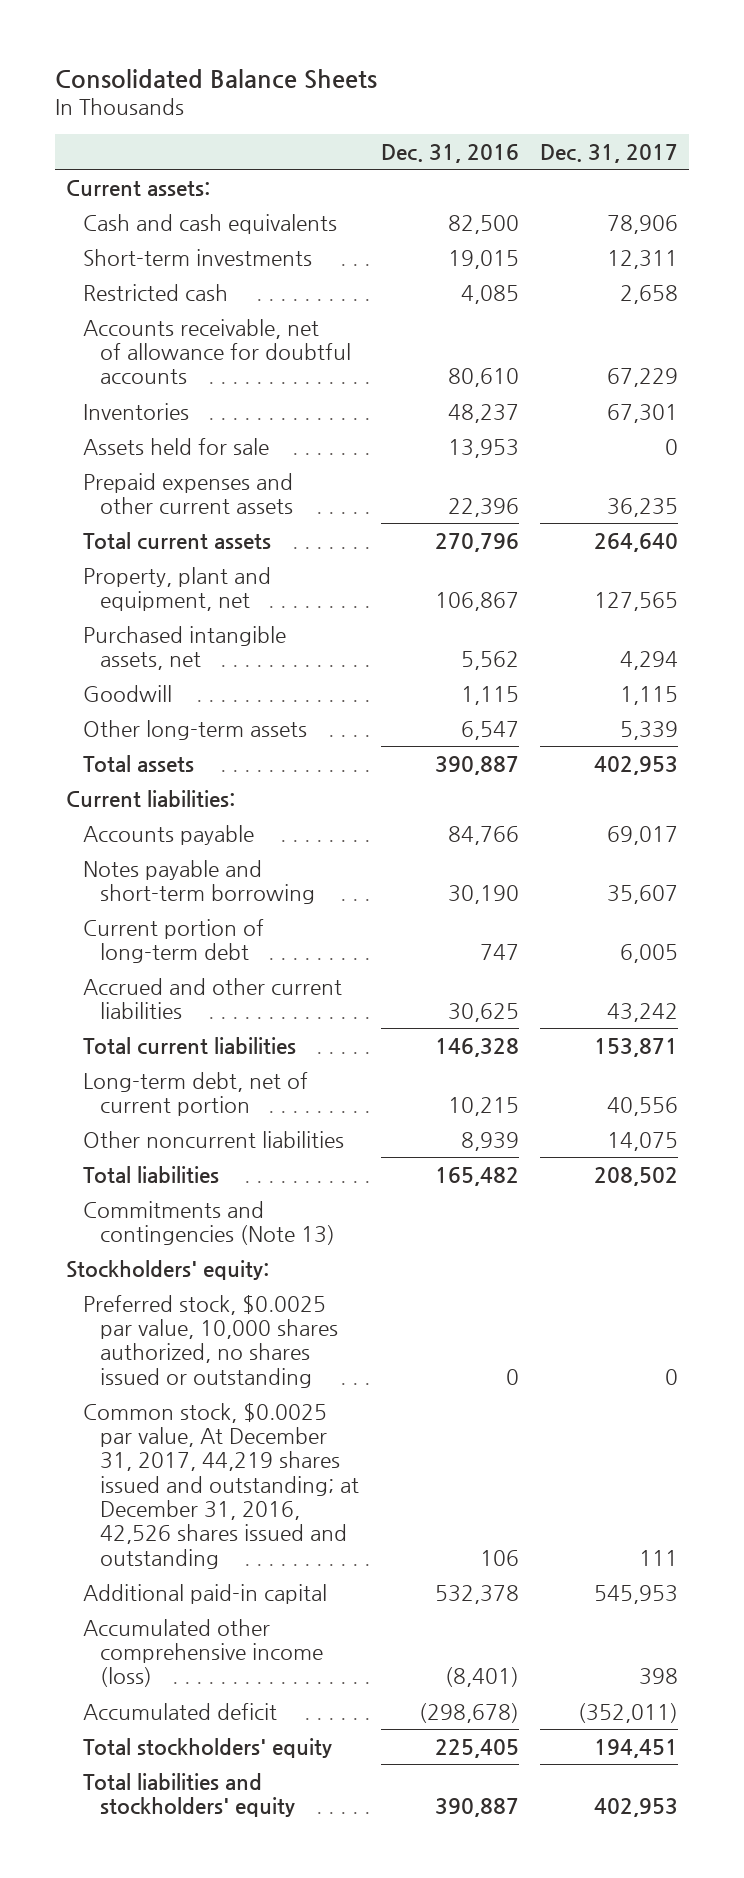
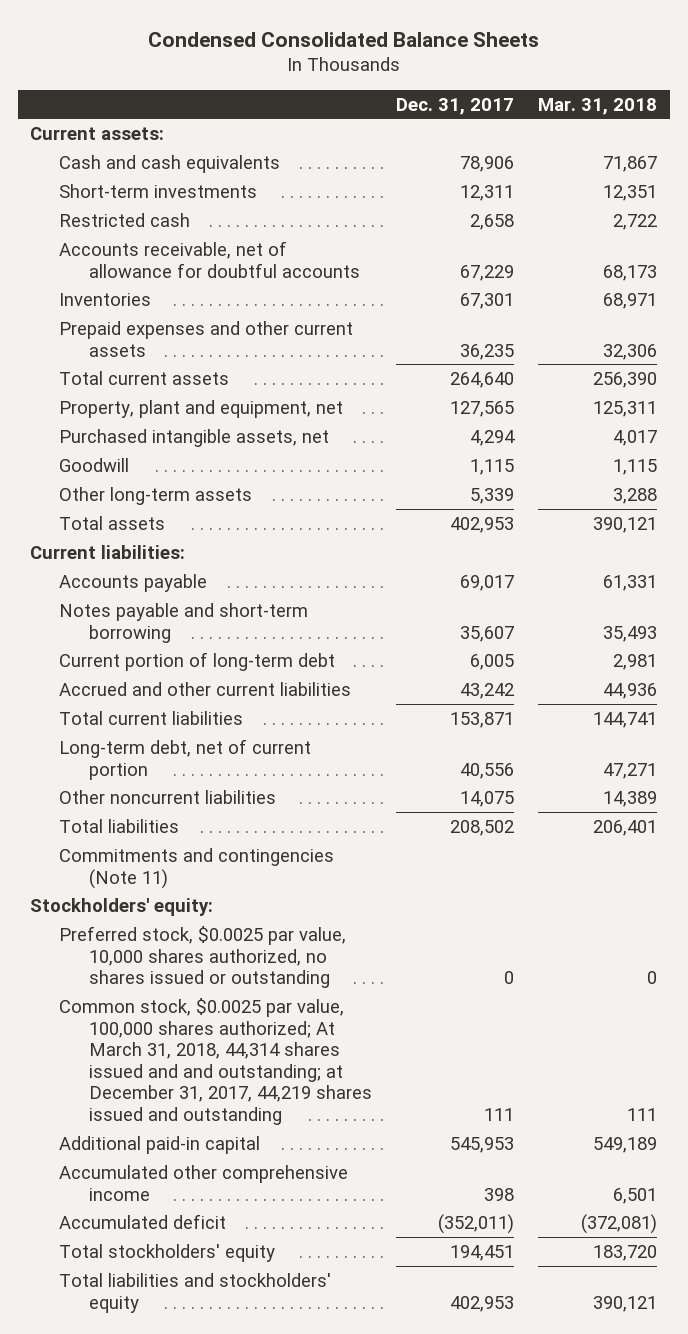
[55,68,378,89] Consolidated Balance Sheets -> [147,31,539,47] Condensed Consolidated Balance Sheets
[380,143,519,163] Dec. 31, 2016 -> none
none -> [538,97,658,115] Mar. 31, 2018
[82,437,269,455] Assets held for sale -> none
[82,1200,335,1245] Commitments and contingencies (Note 13) -> [59,847,335,889] Commitments and contingencies (Note 11)
[82,1402,359,1569] Common stock, $0.0025 par value, At December 31, 2017, 44,219 shares issued and outstanding; at December 31, 2016, 42,526 shares issued and outstanding -> [59,997,372,1126] Common stock, $0.0025 par value, 100,000 shares authorized; At March 31, 2018, 44,314 shares issued and and outstanding; at December 31, 2017, 44,219 shares issued and outstanding
[82,1618,323,1688] Accumulated other comprehensive income (loss) -> [59,1164,349,1201] Accumulated other comprehensive income

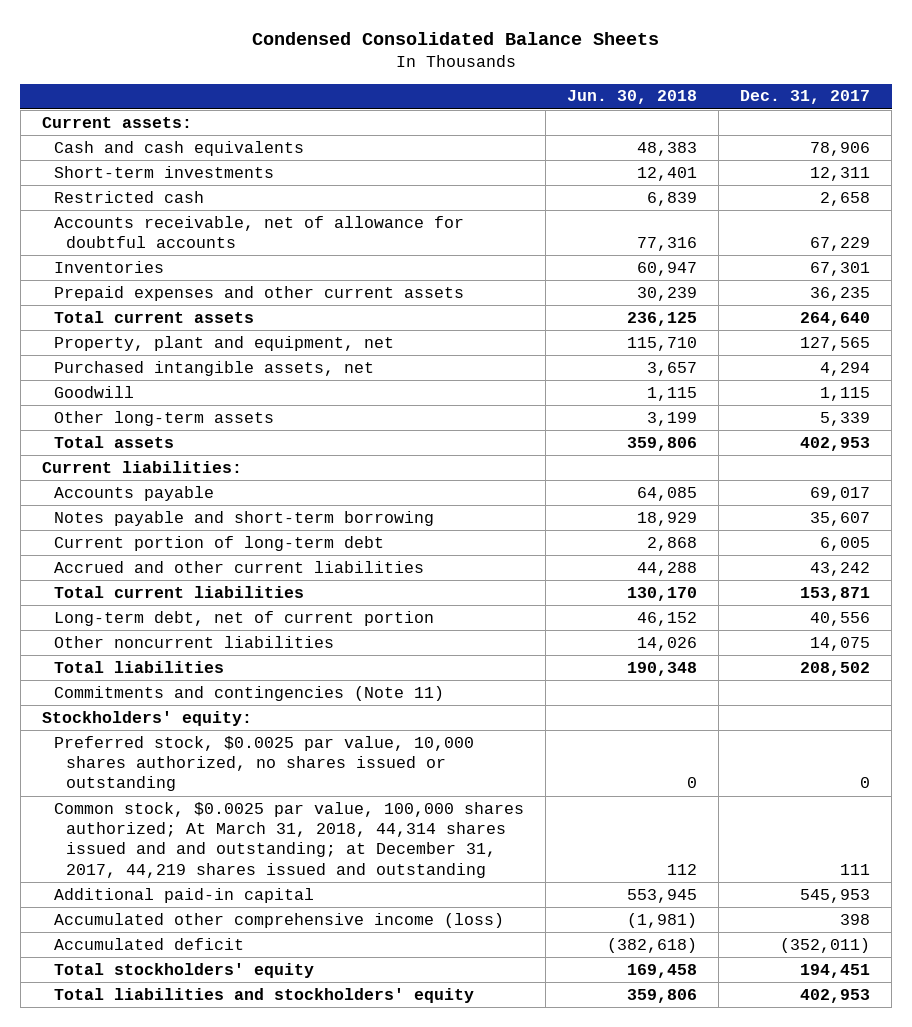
[538,97,658,115] Mar. 31, 2018 -> none
none -> [567,90,698,105] Jun. 30, 2018
[59,1164,349,1201] Accumulated other comprehensive income -> [53,912,504,928] Accumulated other comprehensive income (loss)

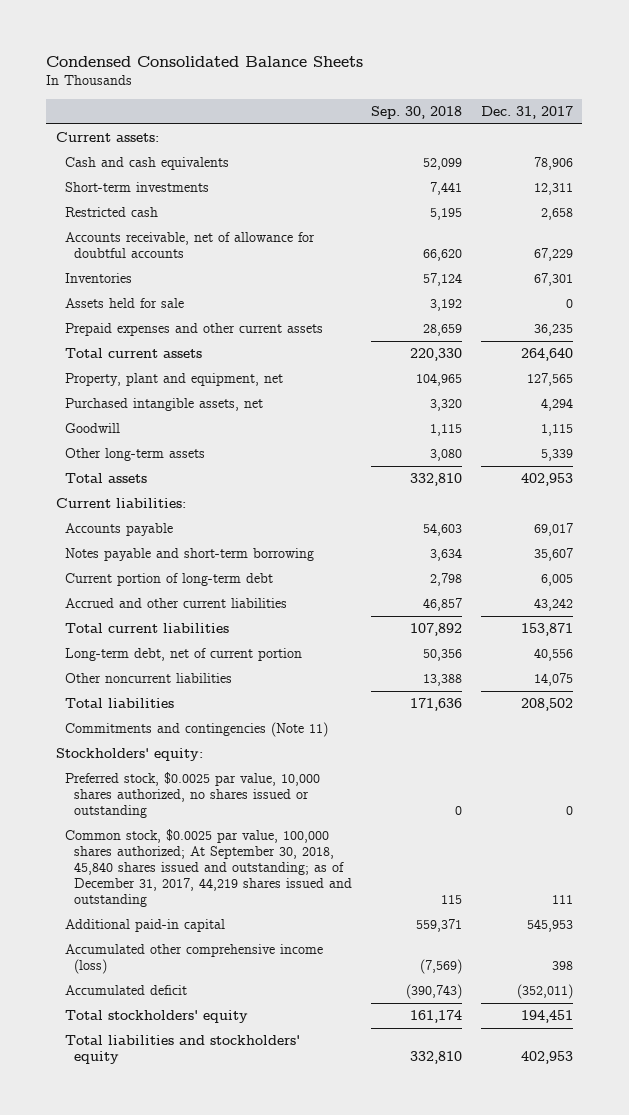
[567,90,698,105] Jun. 30, 2018 -> none
none -> [371,105,463,119] Sep. 30, 2018
none -> [65,298,185,309] Assets held for sale
[53,801,524,878] Common stock, $0.0025 par value, 100,000 shares authorized; At March 31, 2018, 44,314 shares issued and and outstanding; at December 31, 2017, 44,219 shares issued and outstanding -> [65,829,353,907] Common stock, $0.0025 par value, 100,000 shares authorized; At September 30, 2018, 45,840 shares issued and outstanding; as of December 31, 2017, 44,219 shares issued and outstanding

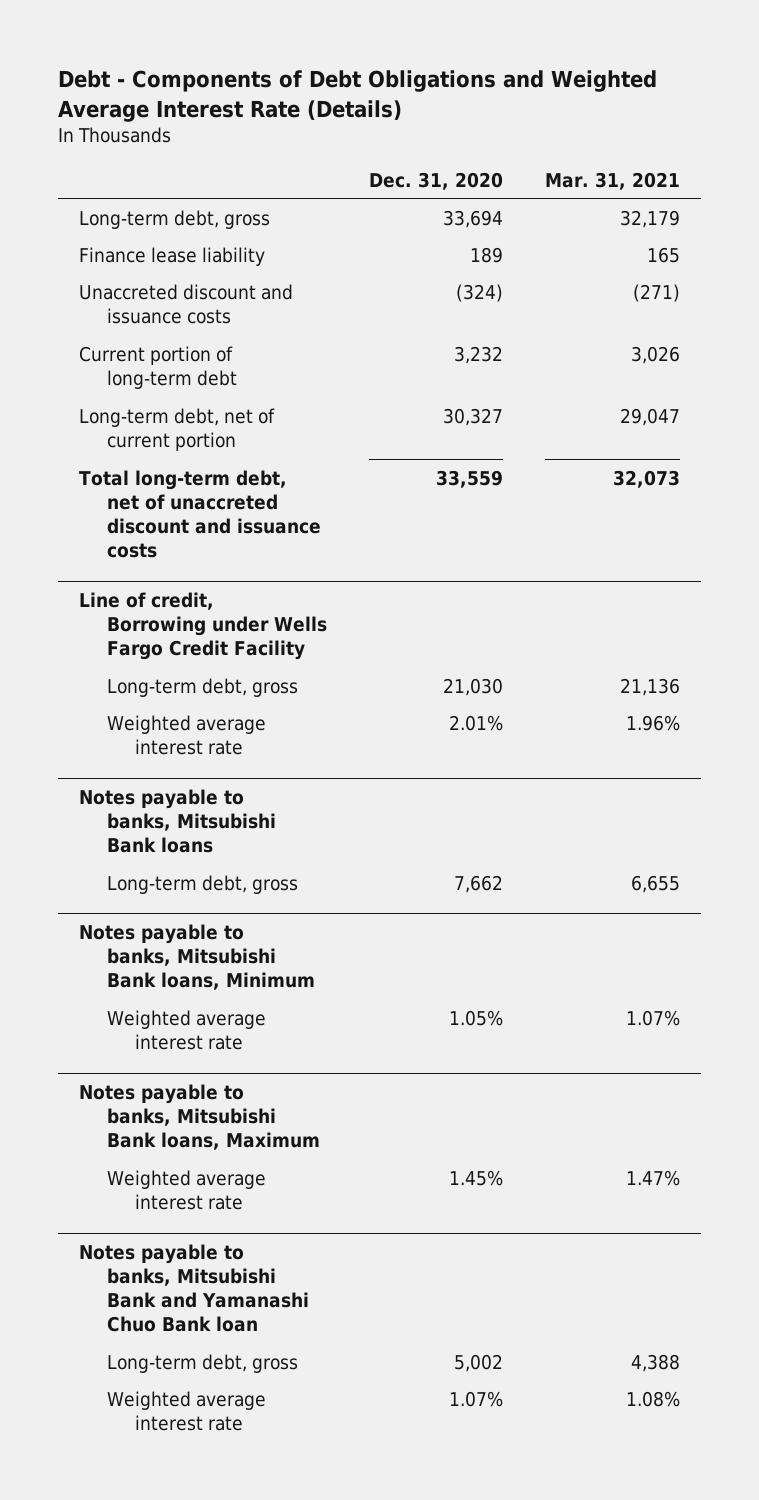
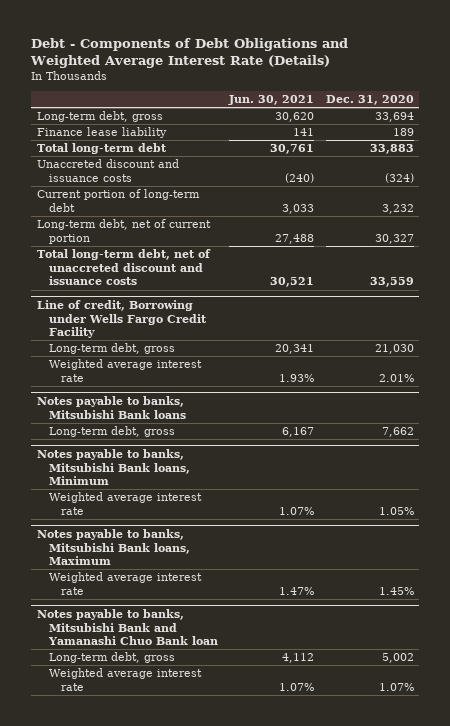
[545,171,681,190] Mar. 31, 2021 -> none
none -> [228,94,315,105] Jun. 30, 2021
none -> [36,143,167,155] Total long-term debt

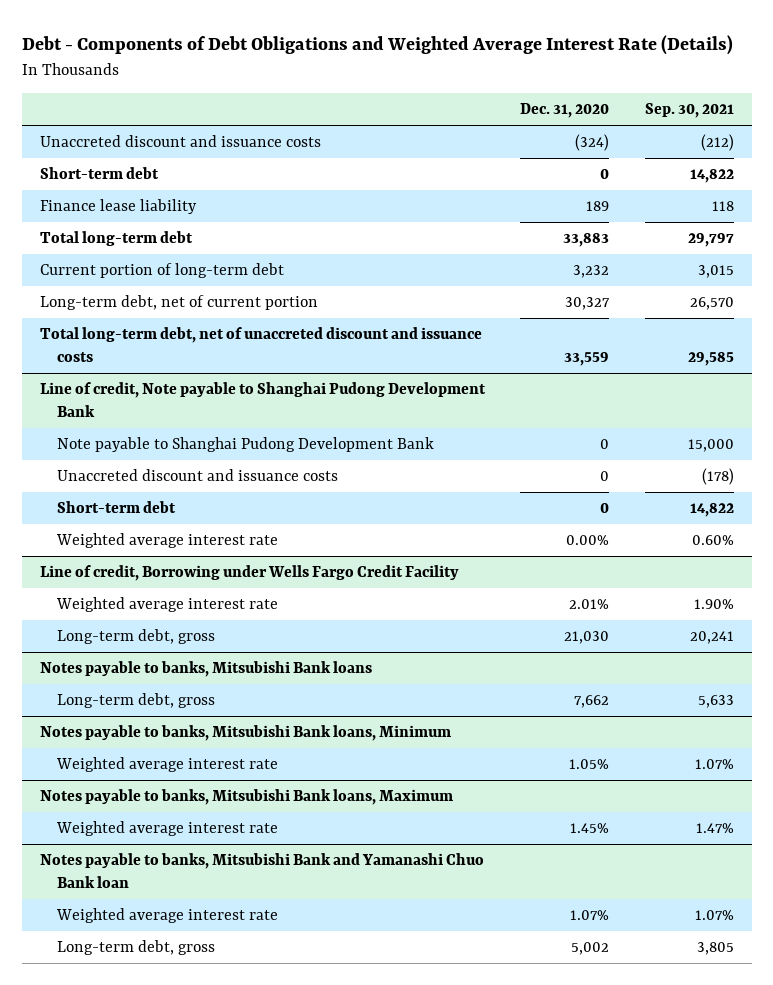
[228,94,315,105] Jun. 30, 2021 -> none
none -> [644,103,734,119] Sep. 30, 2021
[36,111,163,123] Long-term debt, gross -> none
[36,159,179,182] Unaccreted discount and issuance costs -> [39,135,321,148] Unaccreted discount and issuance costs
none -> [39,167,159,180] Short-term debt
none -> [39,382,486,418] Line of credit, Note payable to Shanghai Pudong Development Bank
none -> [57,437,435,453] Note payable to Shanghai Pudong Development Bank
none -> [57,469,339,482] Unaccreted discount and issuance costs
none -> [57,501,177,514] Short-term debt
none -> [56,533,279,549] Weighted average interest rate
[48,343,175,355] Long-term debt, gross -> [57,629,216,645] Long-term debt, gross
[48,652,175,664] Long-term debt, gross -> [57,940,216,956] Long-term debt, gross

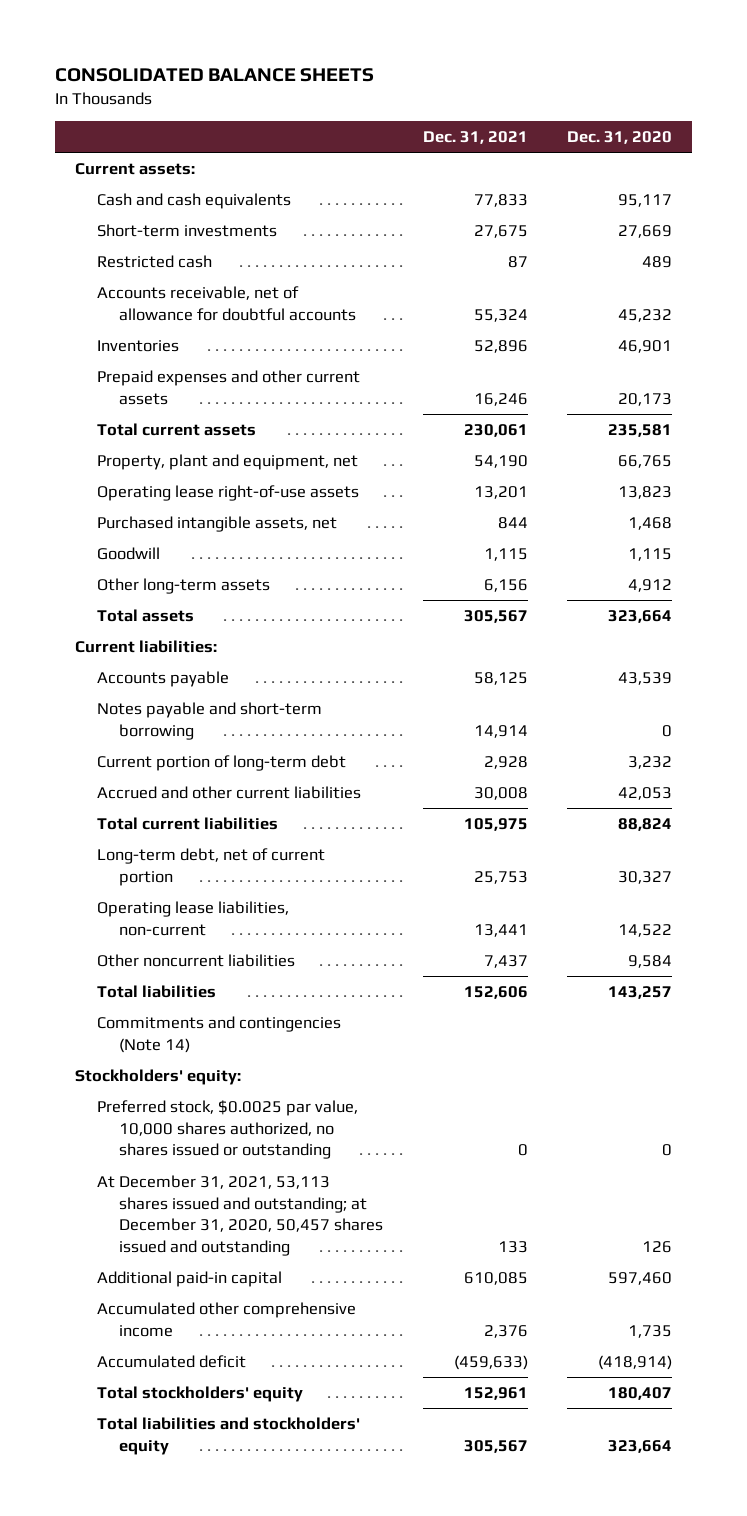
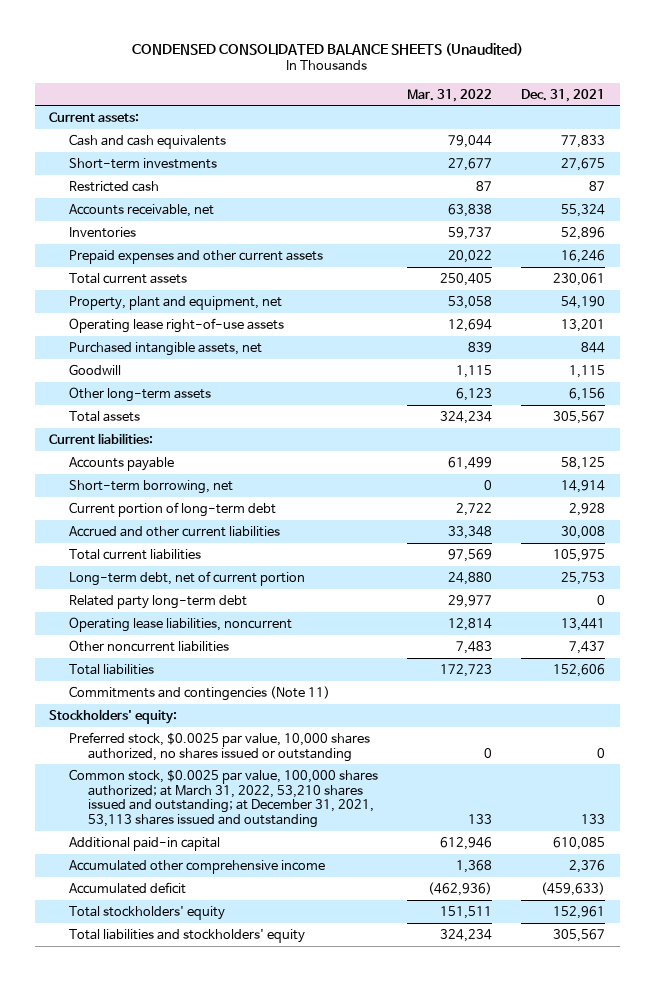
[55,68,375,83] CONSOLIDATED BALANCE SHEETS -> [132,42,524,56] CONDENSED CONSOLIDATED BALANCE SHEETS (Unaudited)
[567,130,673,144] Dec. 31, 2020 -> none
none -> [406,88,492,102] Mar. 31, 2022
[97,286,357,321] Accounts receivable, net of allowance for doubtful accounts -> [68,203,214,217] Accounts receivable, net
[97,702,323,740] Notes payable and short-term borrowing -> [68,479,233,494] Short-term borrowing, net
none -> [68,594,247,609] Related party long-term debt
[97,901,290,936] Operating lease liabilities, non-current -> [68,616,292,632] Operating lease liabilities, noncurrent
[97,1016,342,1053] Commitments and contingencies (Note 14) -> [68,685,330,701] Commitments and contingencies (Note 11)
[97,1175,384,1257] At December 31, 2021, 53,113 shares issued and outstanding; at December 31, 2020, 50,457 shares issued and outstanding -> [68,768,378,829] Common stock, $0.0025 par value, 100,000 shares authorized; at March 31, 2022, 53,210 shares issued and outstanding; at December 31, 2021, 53,113 shares issued and outstanding

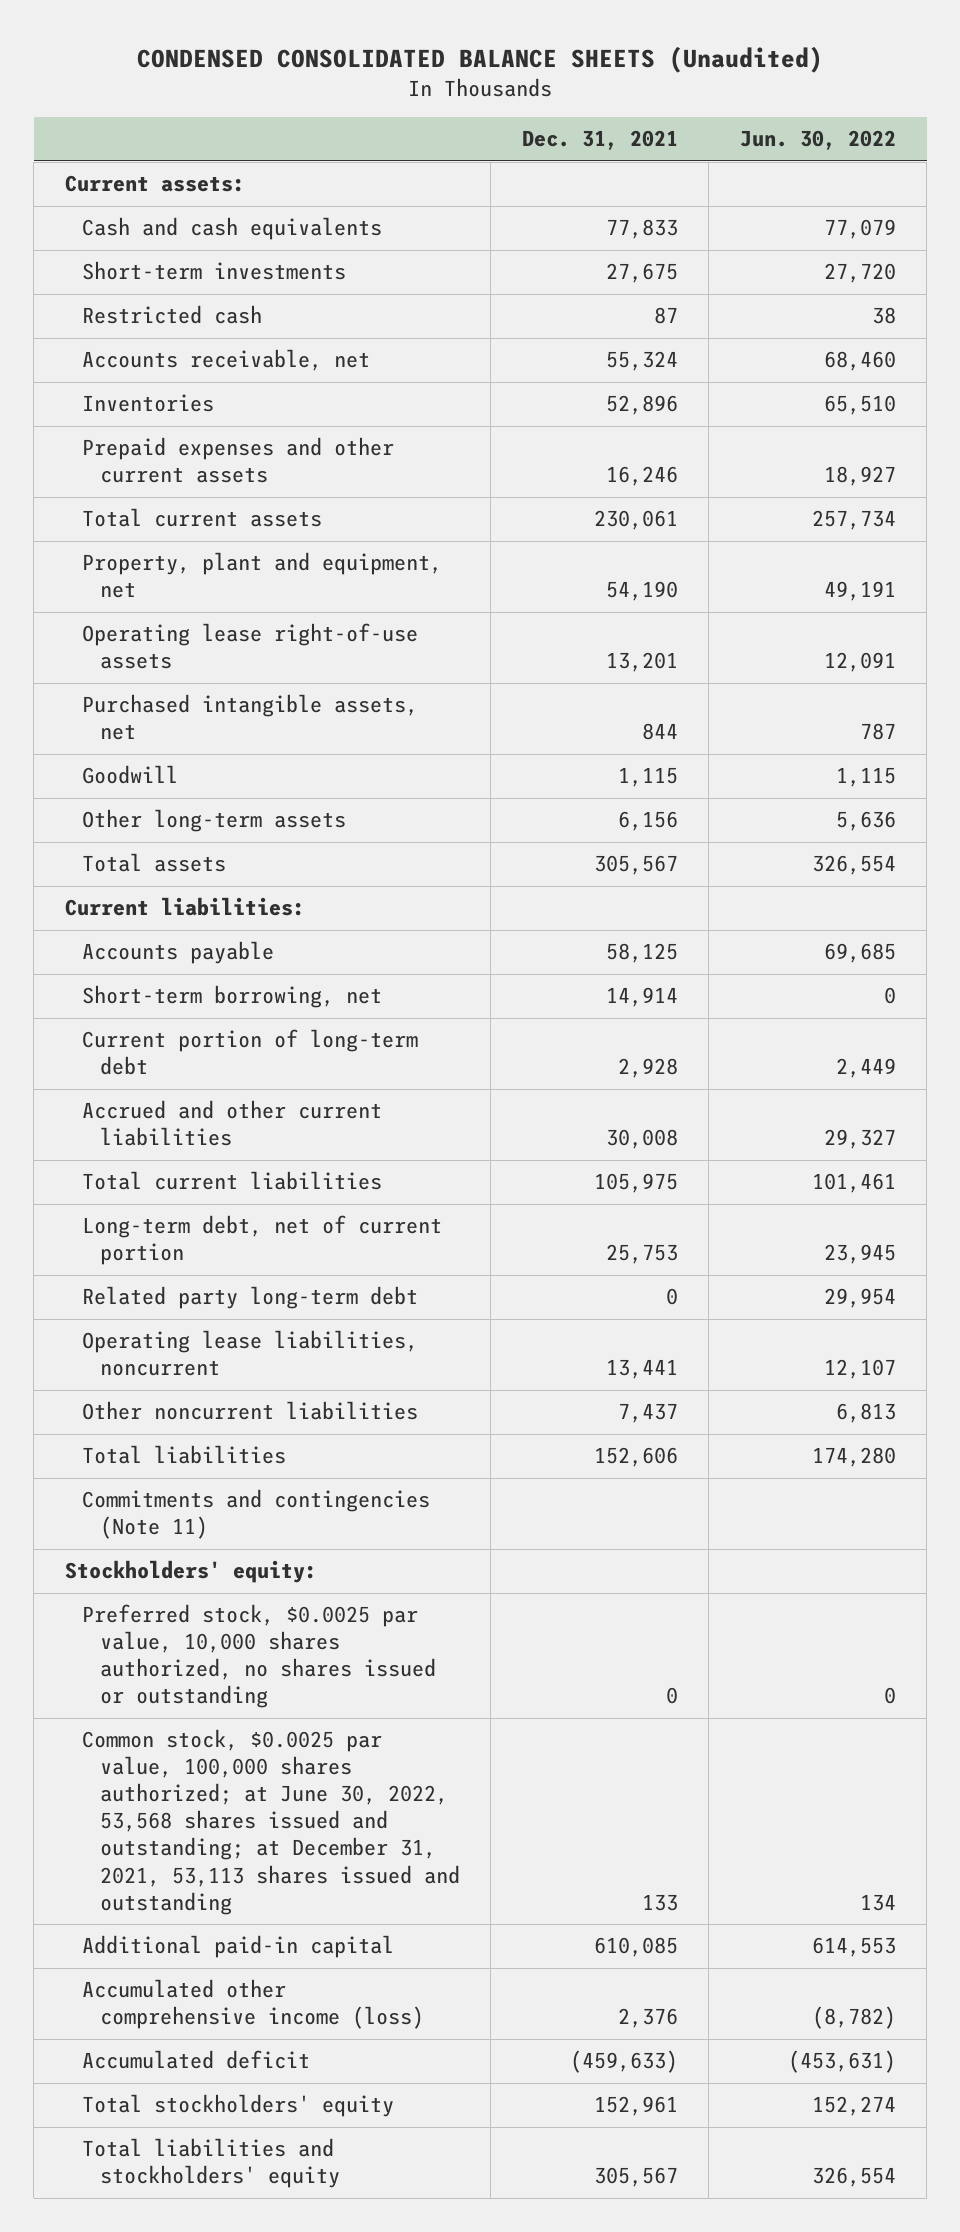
[406,88,492,102] Mar. 31, 2022 -> none
none -> [739,130,896,151] Jun. 30, 2022
[68,768,378,829] Common stock, $0.0025 par value, 100,000 shares authorized; at March 31, 2022, 53,210 shares issued and outstanding; at December 31, 2021, 53,113 shares issued and outstanding -> [82,1729,460,1915] Common stock, $0.0025 par value, 100,000 shares authorized; at June 30, 2022, 53,568 shares issued and outstanding; at December 31, 2021, 53,113 shares issued and outstanding
[68,859,325,874] Accumulated other comprehensive income -> [82,1979,424,2030] Accumulated other comprehensive income (loss)

